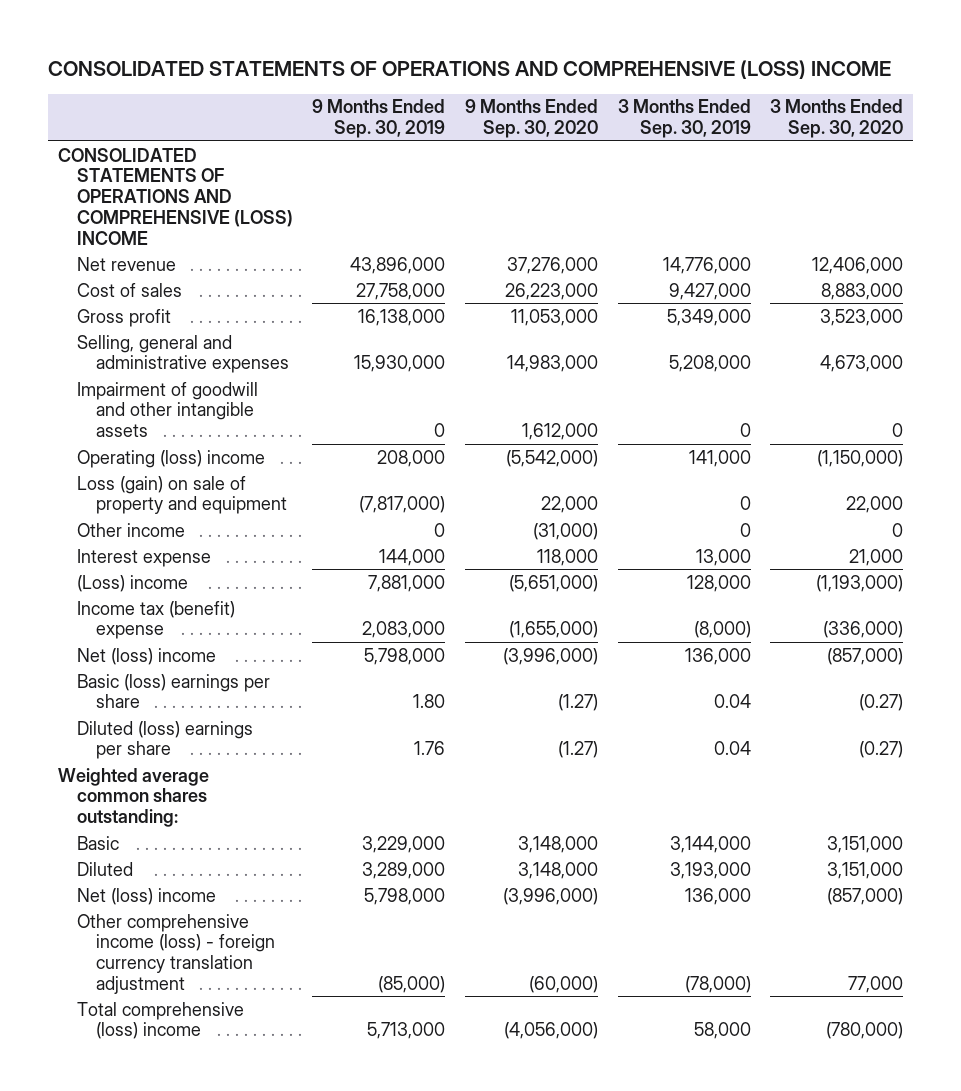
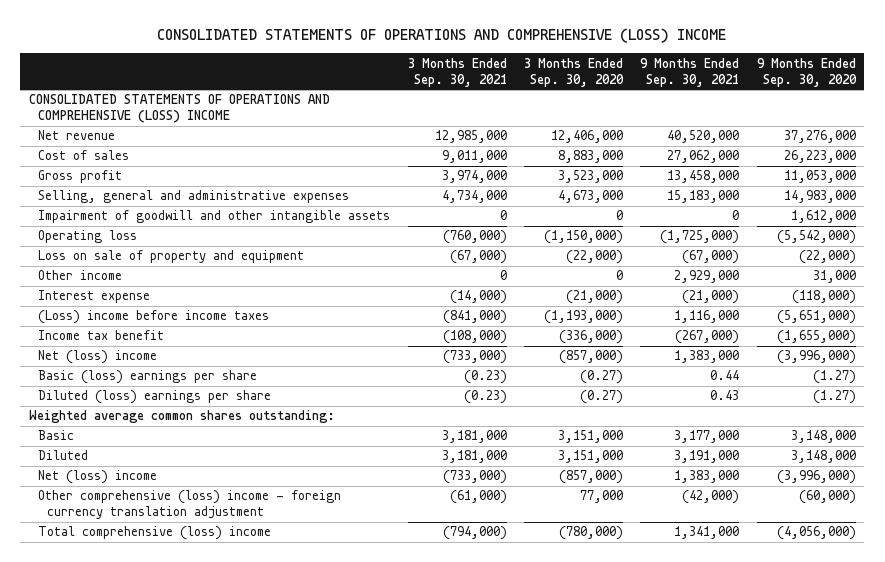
[312,99,446,139] 9 Months Ended Sep. 30, 2019 -> none
[617,99,751,139] 3 Months Ended Sep. 30, 2019 -> none
none -> [407,57,507,87] 3 Months Ended Sep. 30, 2021
none -> [640,57,740,87] 9 Months Ended Sep. 30, 2021
[76,449,265,468] Operating (loss) income -> [38,230,138,244] Operating loss
[76,475,287,515] Loss (gain) on sale of property and equipment -> [38,250,305,264] Loss on sale of property and equipment
[540,496,598,514] 22,000 -> [798,250,856,265] (22,000)
[846,496,904,514] 22,000 -> [565,250,623,265] (22,000)
[532,522,598,540] (31,000) -> [812,270,856,284] 31,000
[536,548,598,566] 118,000 -> [791,290,856,305] (118,000)
[849,548,904,566] 21,000 -> [565,290,623,305] (21,000)
[76,574,188,592] (Loss) income -> [38,310,270,325] (Loss) income before income taxes
[76,600,235,640] Income tax (benefit) expense -> [38,330,165,341] Income tax benefit
[76,913,275,995] Other comprehensive income (loss) - foreign currency translation adjustment -> [38,490,342,520] Other comprehensive (loss) income - foreign currency translation adjustment

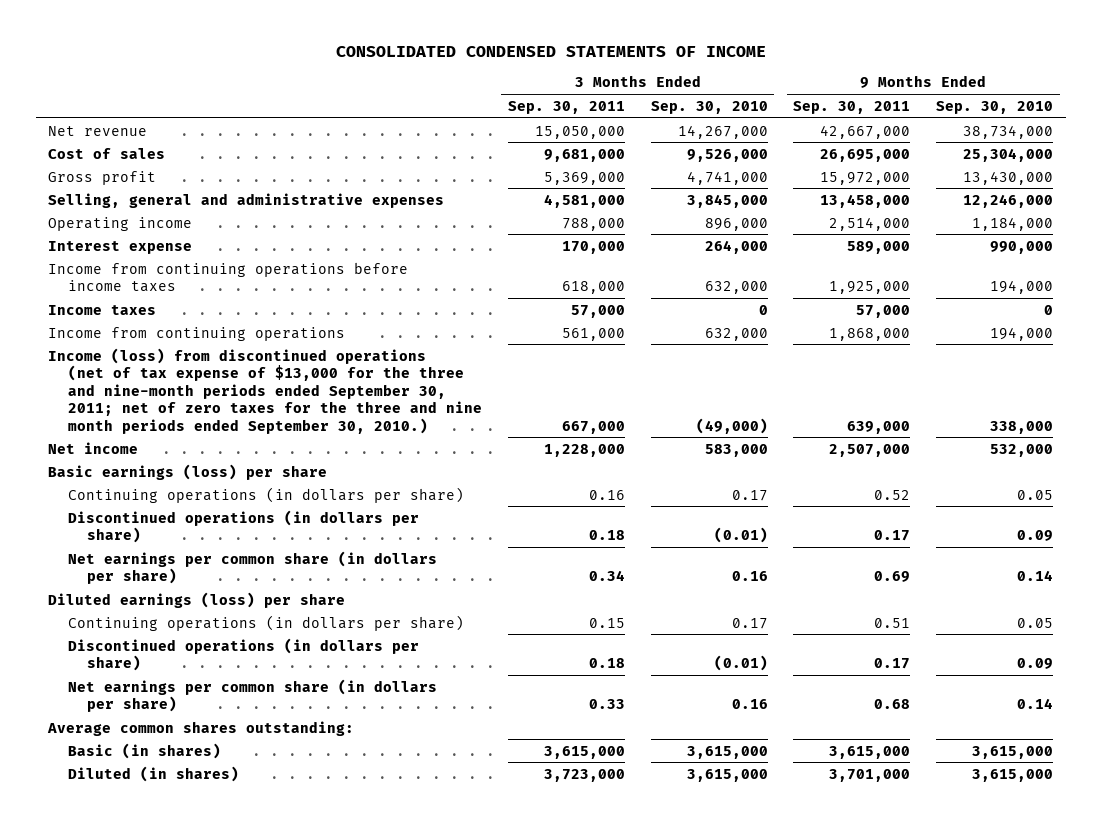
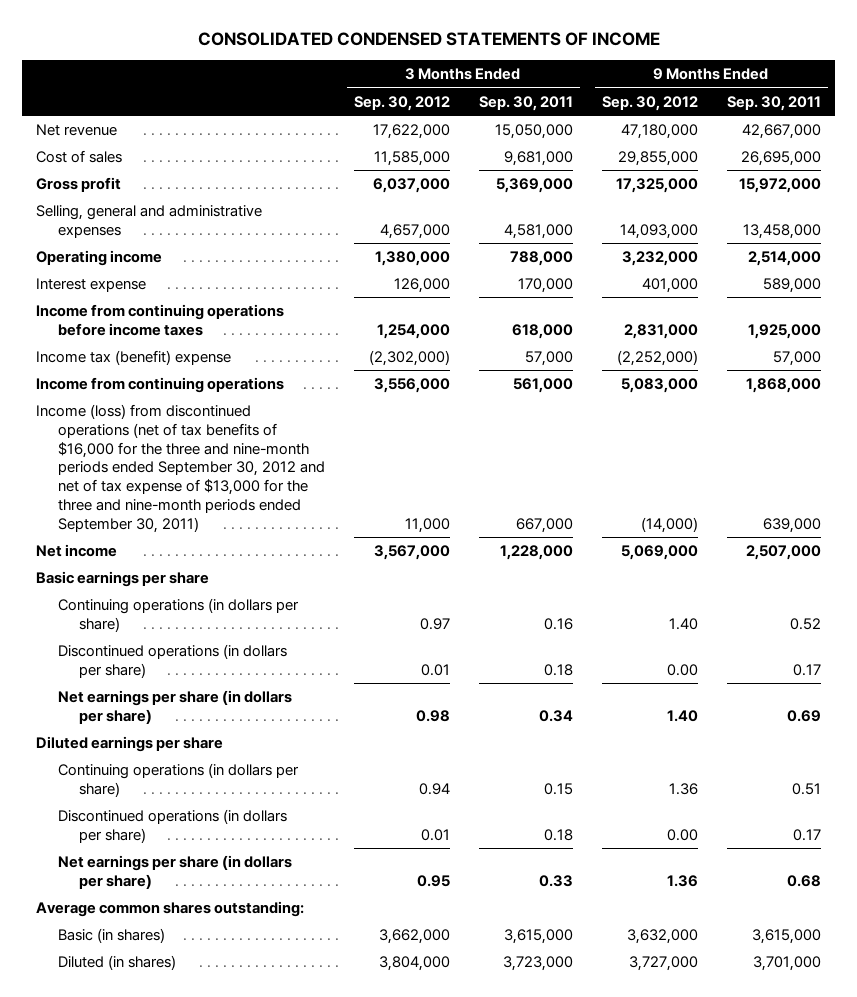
[650,100,768,114] Sep. 30, 2010 -> none
[936,100,1054,114] Sep. 30, 2010 -> none
none -> [353,95,450,111] Sep. 30, 2012
none -> [601,95,698,111] Sep. 30, 2012
[48,304,157,315] Income taxes -> [36,350,232,366] Income tax (benefit) expense
[48,347,482,434] Income (loss) from discontinued operations (net of tax expense of $13,000 for the three and nine-month periods ended September 30, 2011; net of zero taxes for the three and nine month periods ended September 30, 2010.) -> [36,404,325,533] Income (loss) from discontinued operations (net of tax benefits of $16,000 for the three and nine-month periods ended September 30, 2012 and net of tax expense of $13,000 for the three and nine-month periods ended September 30, 2011)
[48,463,328,480] Basic earnings (loss) per share -> [36,571,210,588] Basic earnings per share
[67,550,437,585] Net earnings per common share (in dollars per share) -> [57,690,292,724] Net earnings per share (in dollars per share)
[48,591,346,608] Diluted earnings (loss) per share -> [36,736,224,753] Diluted earnings per share
[67,678,437,713] Net earnings per common share (in dollars per share) -> [57,855,292,889] Net earnings per share (in dollars per share)

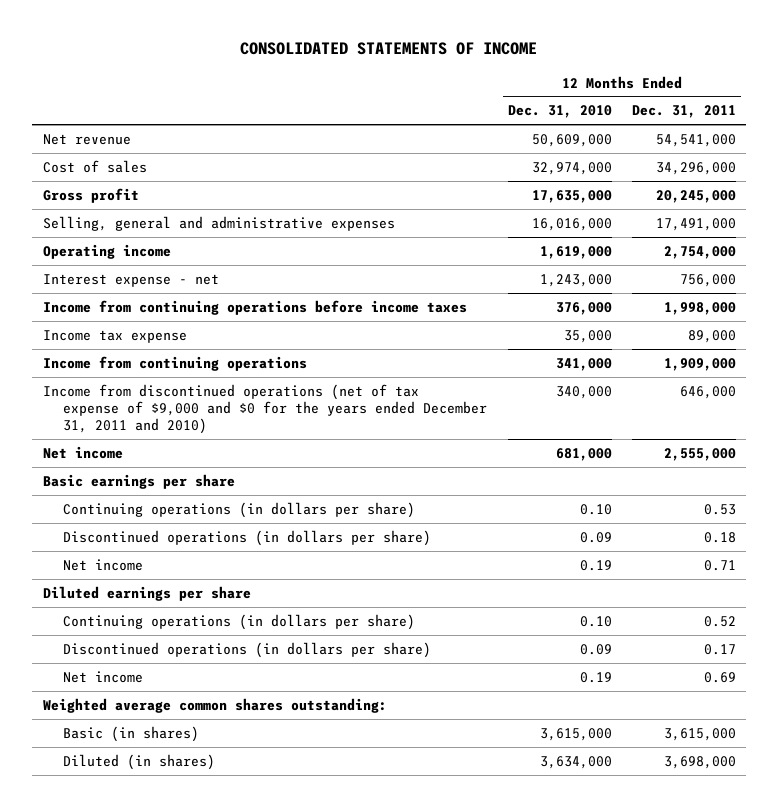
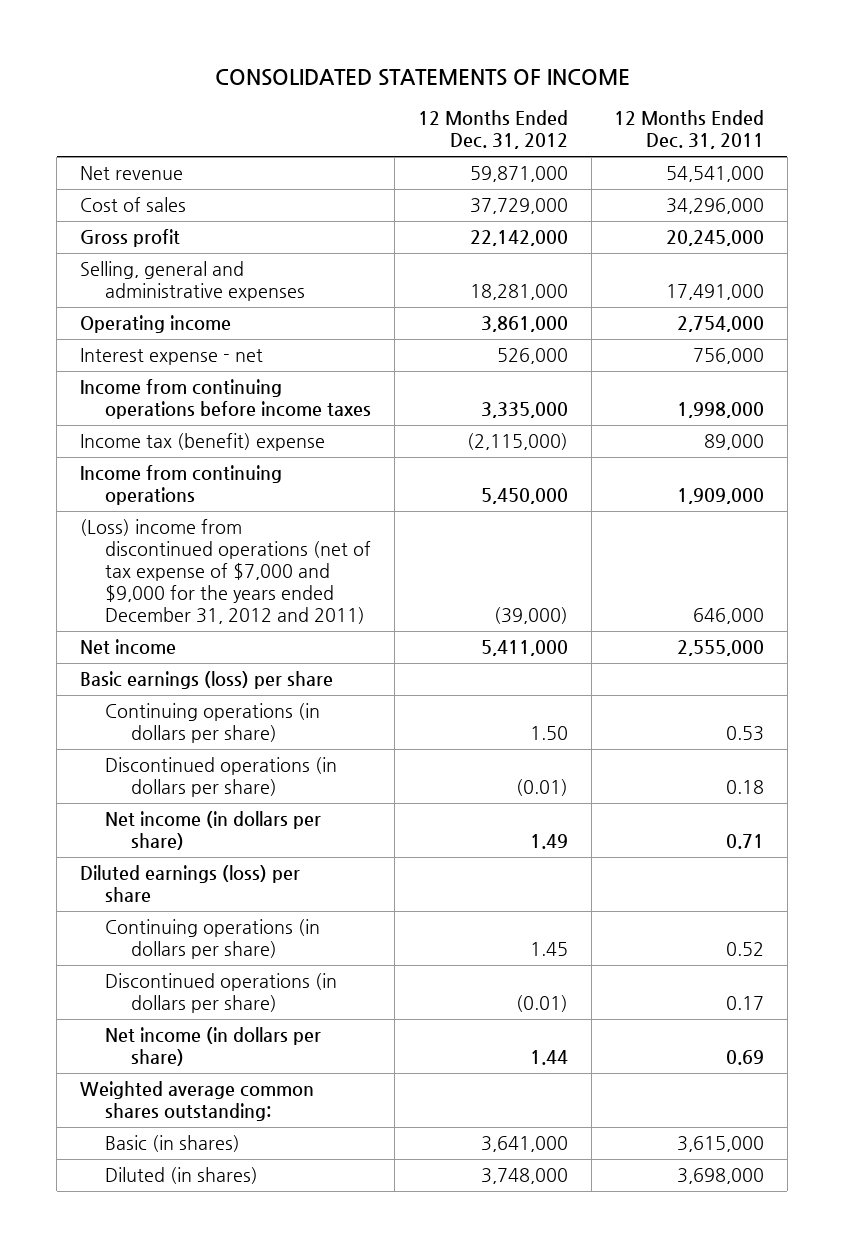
[507,105,612,119] Dec. 31, 2010 -> none
none -> [417,110,568,150] 12 Months Ended Dec. 31, 2012
[42,329,187,343] Income tax expense -> [79,433,325,452] Income tax (benefit) expense
[42,383,488,434] Income from discontinued operations (net of tax expense of $9,000 and $0 for the years ended December 31, 2011 and 2010) -> [79,519,372,625] (Loss) income from discontinued operations (net of tax expense of $7,000 and $9,000 for the years ended December 31, 2012 and 2011)
[42,473,235,489] Basic earnings per share -> [79,671,333,690] Basic earnings (loss) per share
[63,558,144,571] Net income -> [105,811,322,851] Net income (in dollars per share)
[42,585,251,601] Diluted earnings per share -> [79,865,300,903] Diluted earnings (loss) per share
[63,670,144,683] Net income -> [105,1027,322,1067] Net income (in dollars per share)

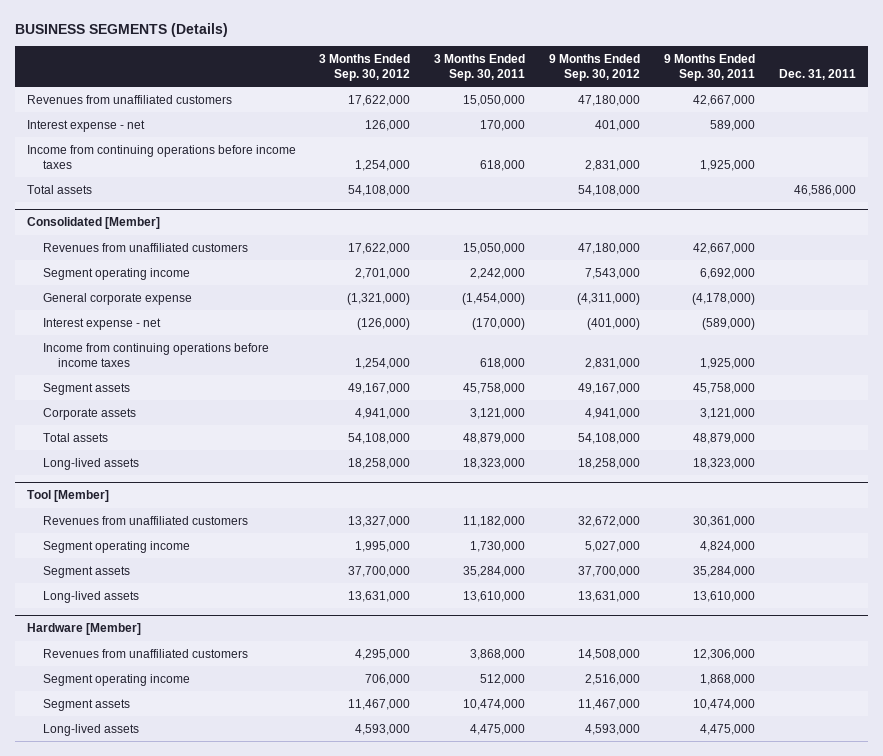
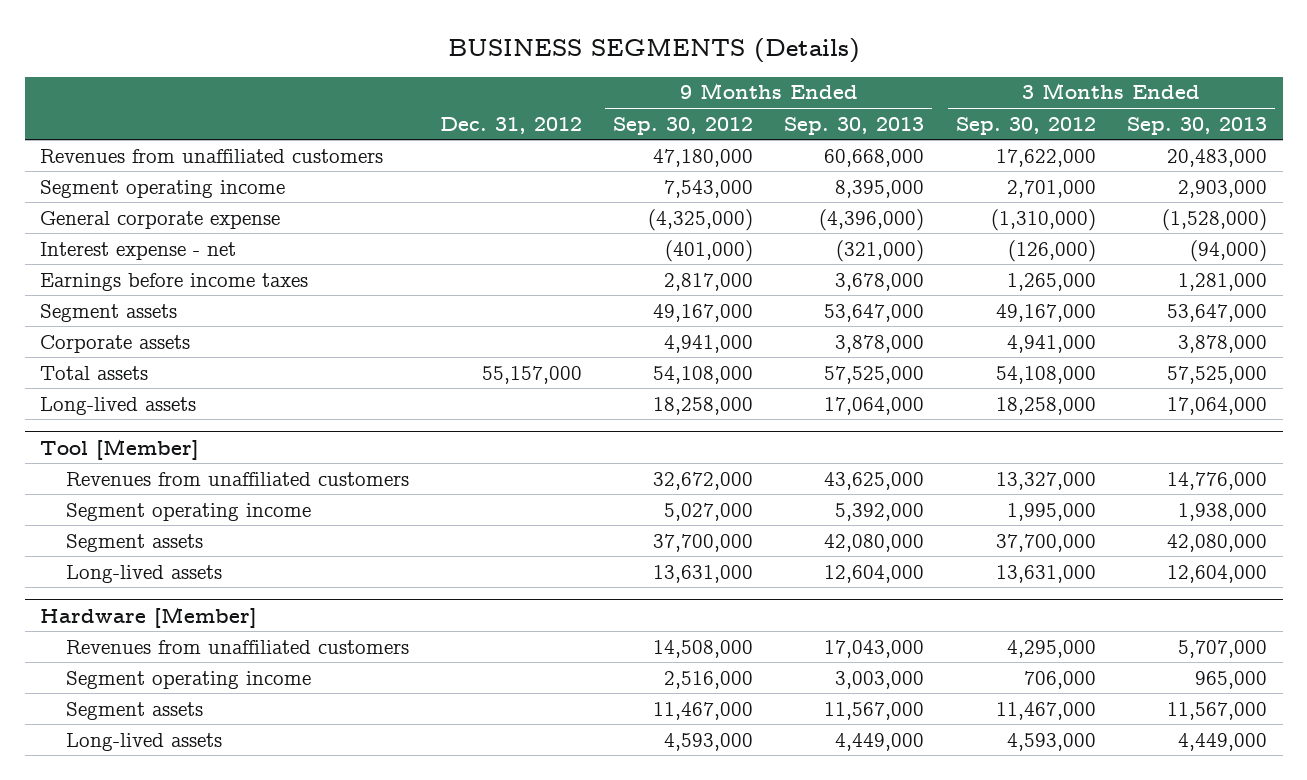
[434,53,526,81] 3 Months Ended Sep. 30, 2011 -> none
[664,53,756,81] 9 Months Ended Sep. 30, 2011 -> none
[778,68,856,80] Dec. 31, 2011 -> none
none -> [439,116,582,134] Dec. 31, 2012
none -> [784,116,925,135] Sep. 30, 2013
none -> [1127,116,1268,135] Sep. 30, 2013
[26,119,145,132] Interest expense - net -> none
[26,144,296,169] Income from continuing operations before income taxes -> none
[26,184,92,194] Total assets -> none
[26,217,160,230] Consolidated [Member] -> none
[42,242,248,252] Revenues from unaffiliated customers -> none
[347,292,411,305] (1,321,000) -> [990,208,1096,231] (1,310,000)
[577,292,641,305] (4,311,000) -> [648,208,754,231] (4,325,000)
[42,342,269,367] Income from continuing operations before income taxes -> [40,272,309,291] Earnings before income taxes
[355,357,411,369] 1,254,000 -> [1006,272,1096,291] 1,265,000
[585,357,641,369] 2,831,000 -> [664,272,754,291] 2,817,000

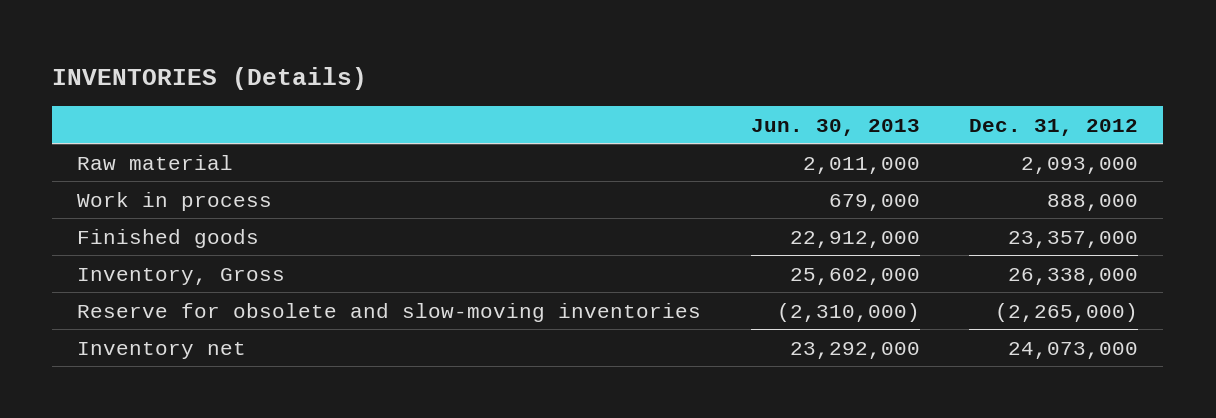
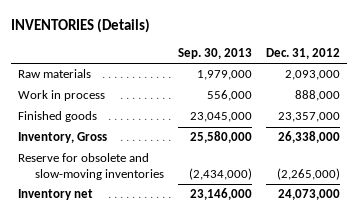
[750,118,920,136] Jun. 30, 2013 -> none
none -> [178,48,253,60] Sep. 30, 2013
[77,154,234,170] Raw material -> [17,69,91,79] Raw materials

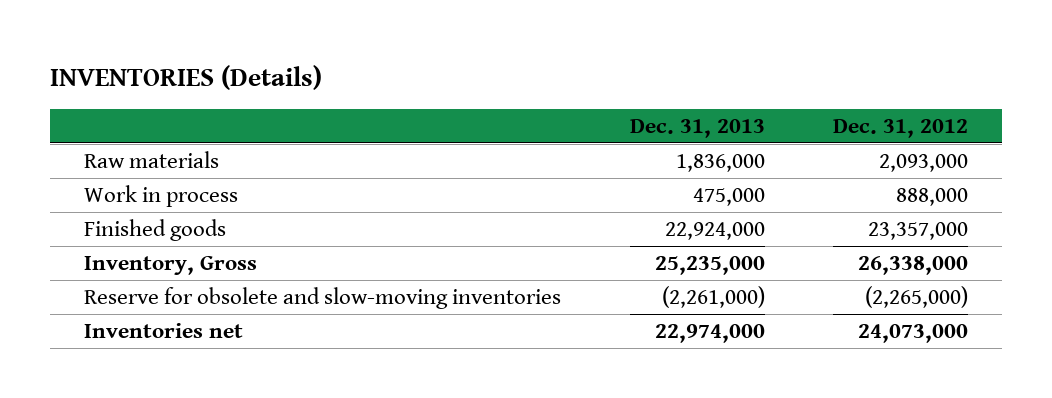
[178,48,253,60] Sep. 30, 2013 -> none
none -> [629,119,765,139] Dec. 31, 2013
[17,189,93,201] Inventory net -> [84,323,244,339] Inventories net

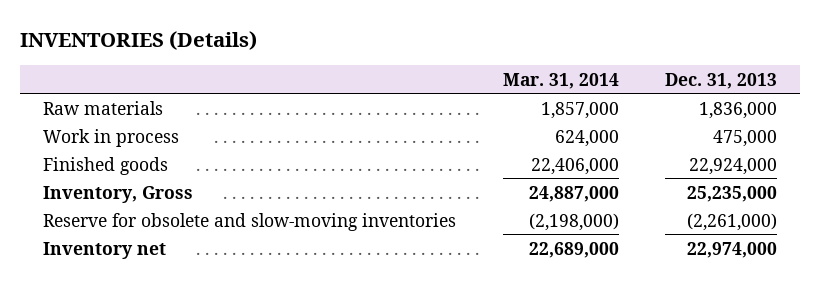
[832,119,968,139] Dec. 31, 2012 -> none
none -> [502,72,619,89] Mar. 31, 2014
[84,323,244,339] Inventories net -> [43,241,167,259] Inventory net

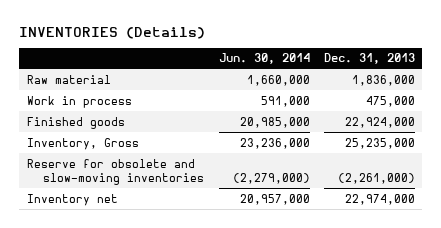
[502,72,619,89] Mar. 31, 2014 -> none
none -> [218,53,310,65] Jun. 30, 2014
[43,100,164,115] Raw materials -> [26,74,111,84] Raw material

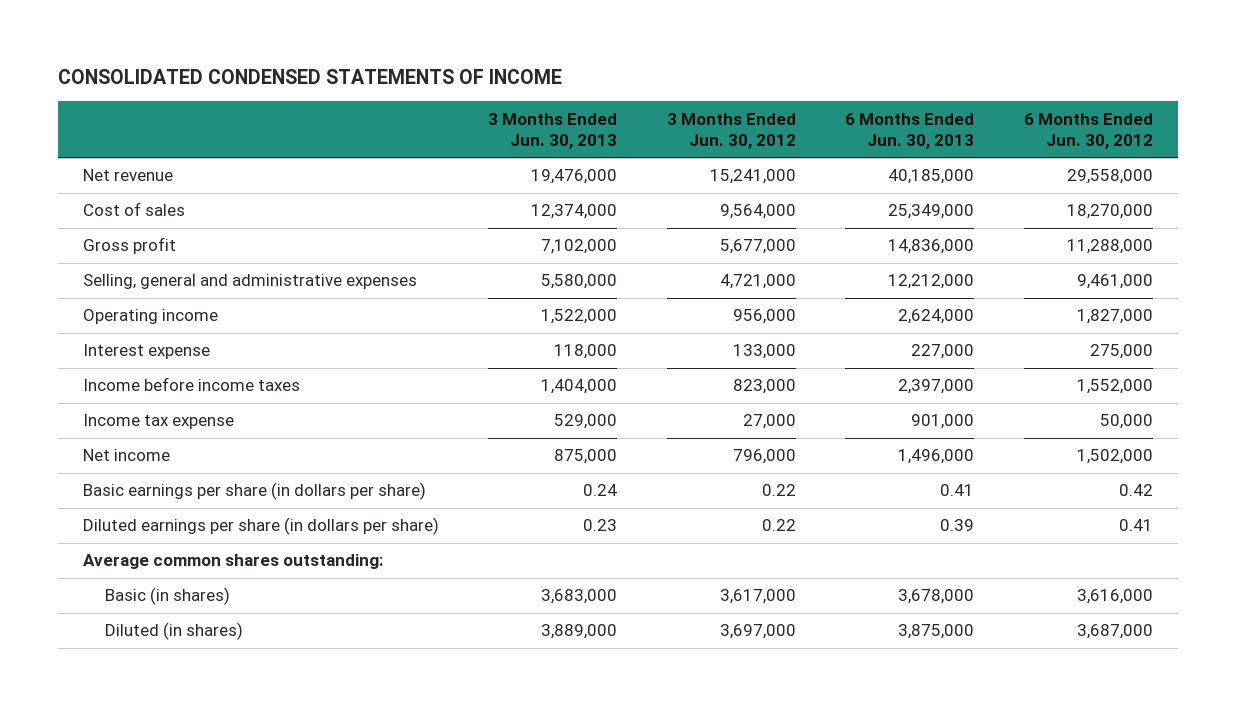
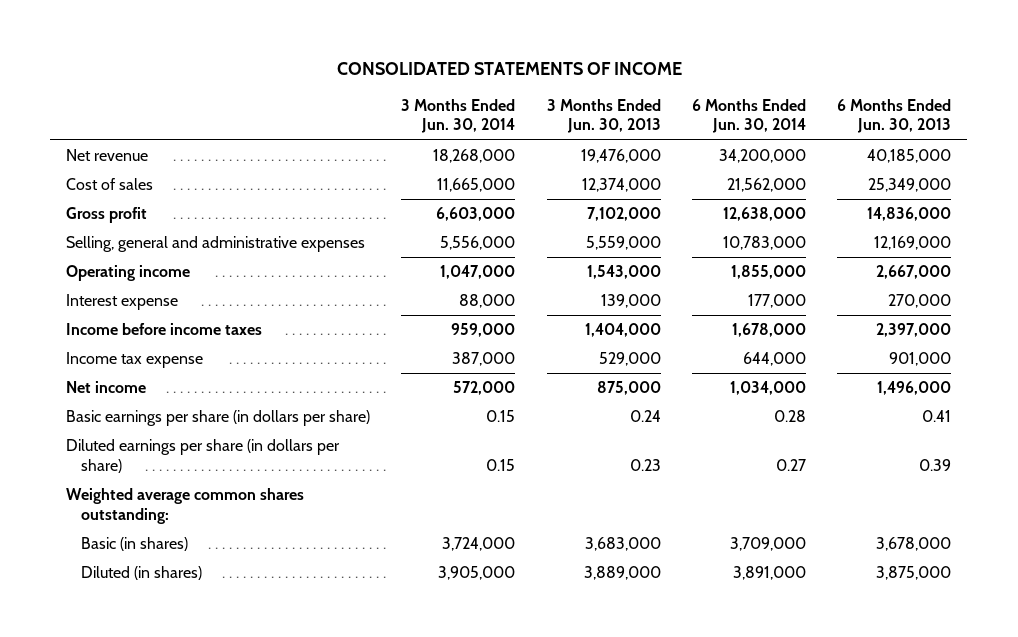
[57,69,562,85] CONSOLIDATED CONDENSED STATEMENTS OF INCOME -> [336,62,682,76] CONSOLIDATED STATEMENTS OF INCOME
[666,112,796,149] 3 Months Ended Jun. 30, 2012 -> none
[1023,112,1153,149] 6 Months Ended Jun. 30, 2012 -> none
none -> [401,99,516,134] 3 Months Ended Jun. 30, 2014
none -> [692,99,807,134] 6 Months Ended Jun. 30, 2014
[541,274,618,290] 5,580,000 -> [585,236,661,251] 5,559,000
[888,274,975,290] 12,212,000 -> [874,236,952,251] 12,169,000
[541,309,618,325] 1,522,000 -> [586,265,661,280] 1,543,000
[898,309,975,325] 2,624,000 -> [876,265,952,280] 2,667,000
[554,344,618,360] 118,000 -> [600,294,661,309] 139,000
[911,344,975,360] 227,000 -> [888,294,952,309] 270,000
[82,554,383,570] Average common shares outstanding: -> [66,488,305,524] Weighted average common shares outstanding:

